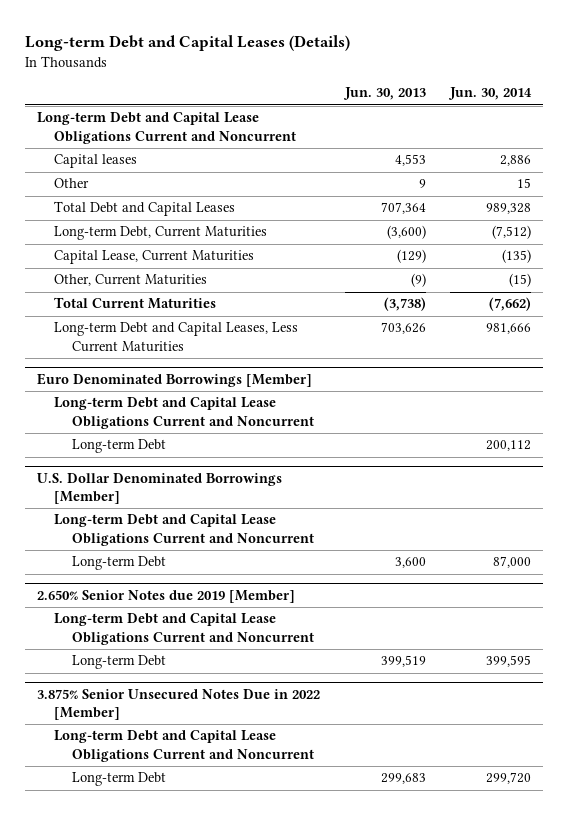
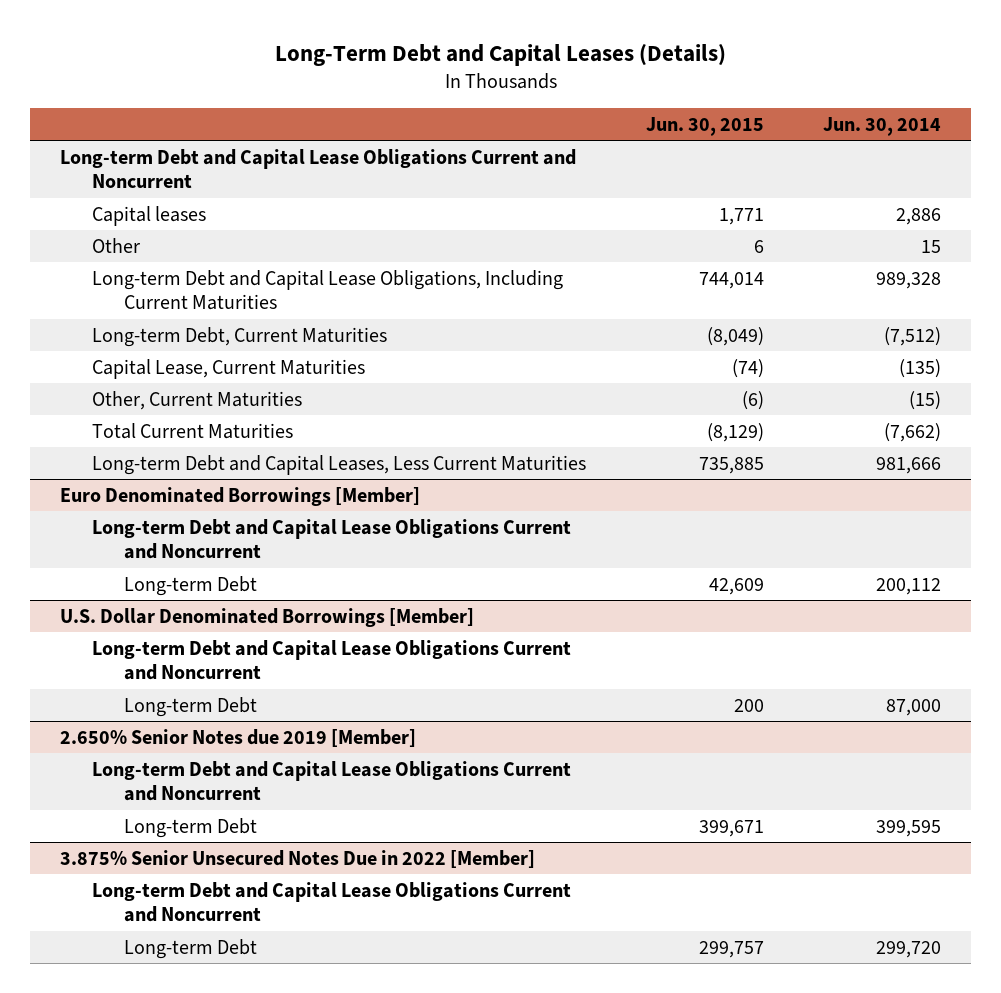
[24,35,350,52] Long-term Debt and Capital Leases (Details) -> [274,44,726,67] Long-Term Debt and Capital Leases (Details)
[342,87,426,101] Jun. 30, 2013 -> none
none -> [645,117,764,137] Jun. 30, 2015
[54,201,236,217] Total Debt and Capital Leases -> [92,269,564,311] Long-term Debt and Capital Lease Obligations, Including Current Maturities

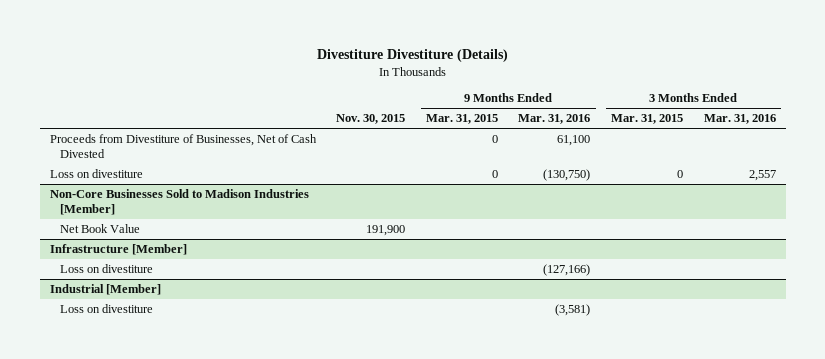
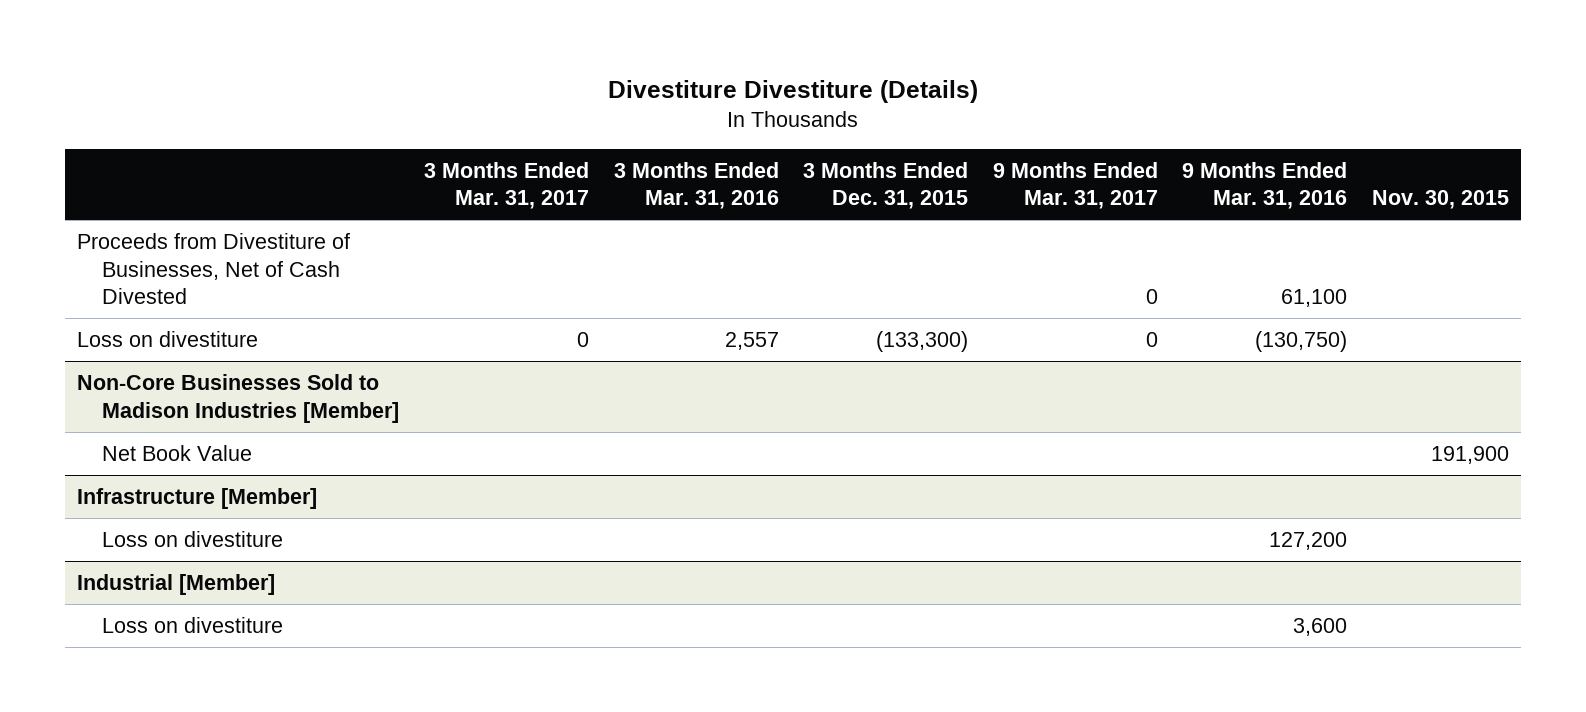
[425,114,498,125] Mar. 31, 2015 -> none
[611,114,684,125] Mar. 31, 2015 -> none
none -> [424,161,590,210] 3 Months Ended Mar. 31, 2017
none -> [803,161,969,210] 3 Months Ended Dec. 31, 2015
none -> [992,161,1158,210] 9 Months Ended Mar. 31, 2017
[543,264,591,277] (127,166) -> [1269,531,1348,550] 127,200
[555,304,591,317] (3,581) -> [1293,617,1348,636] 3,600

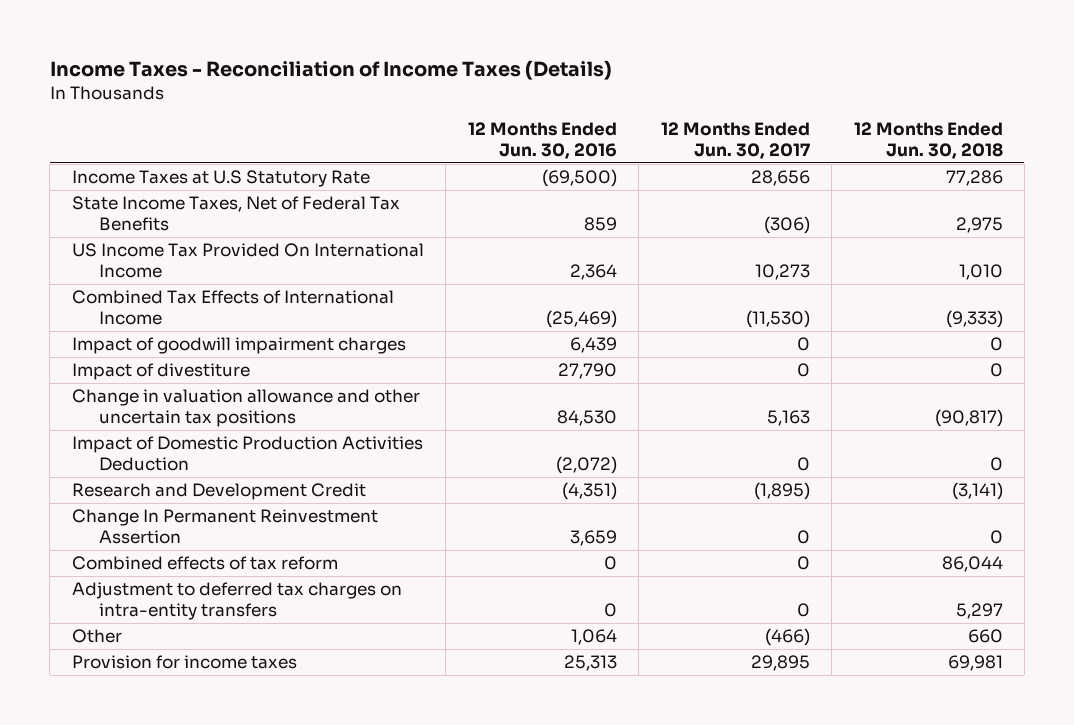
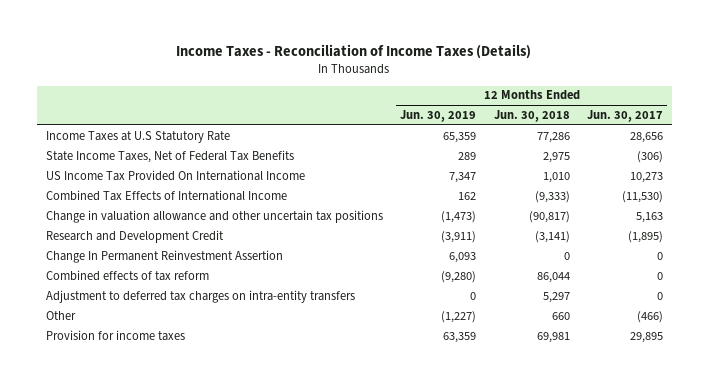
[467,122,617,160] 12 Months Ended Jun. 30, 2016 -> none
none -> [400,110,477,123] Jun. 30, 2019
[71,337,406,355] Impact of goodwill impairment charges -> none
[71,363,250,381] Impact of divestiture -> none
[71,436,423,471] Impact of Domestic Production Activities Deduction -> none

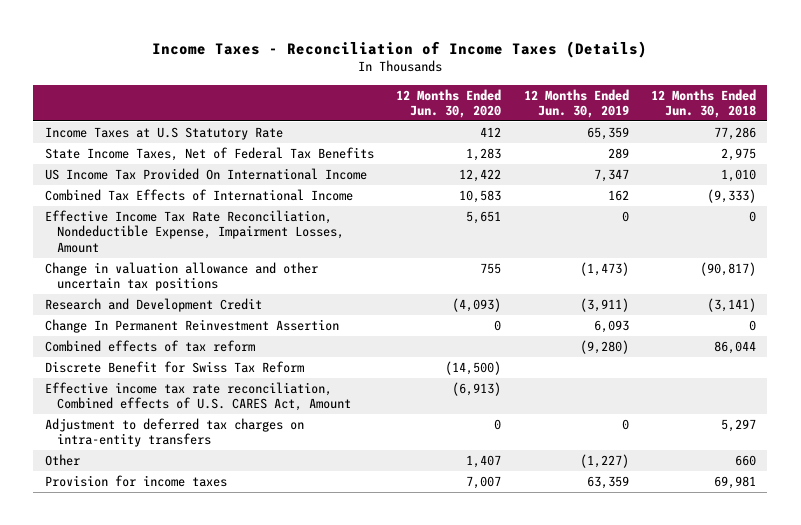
[587,110,664,123] Jun. 30, 2017 -> none
none -> [396,88,502,118] 12 Months Ended Jun. 30, 2020
none -> [44,210,344,253] Effective Income Tax Rate Reconciliation, Nondeductible Expense, Impairment Losses, Amount
none -> [44,361,304,374] Discrete Benefit for Swiss Tax Reform
none -> [44,382,351,412] Effective income tax rate reconciliation, Combined effects of U.S. CARES Act, Amount

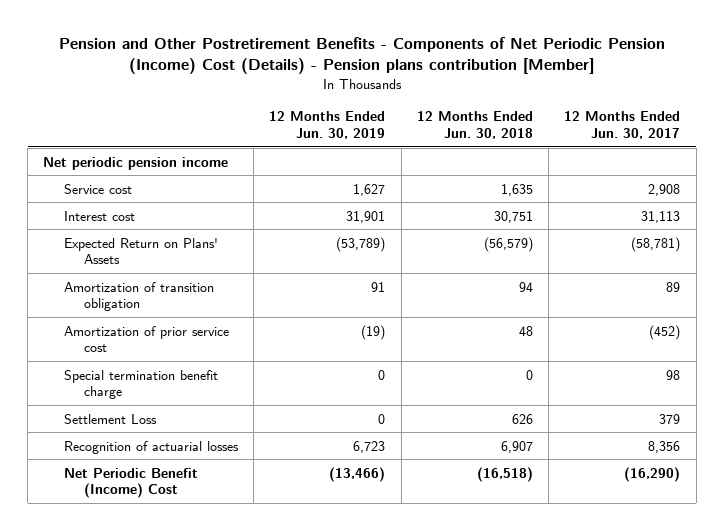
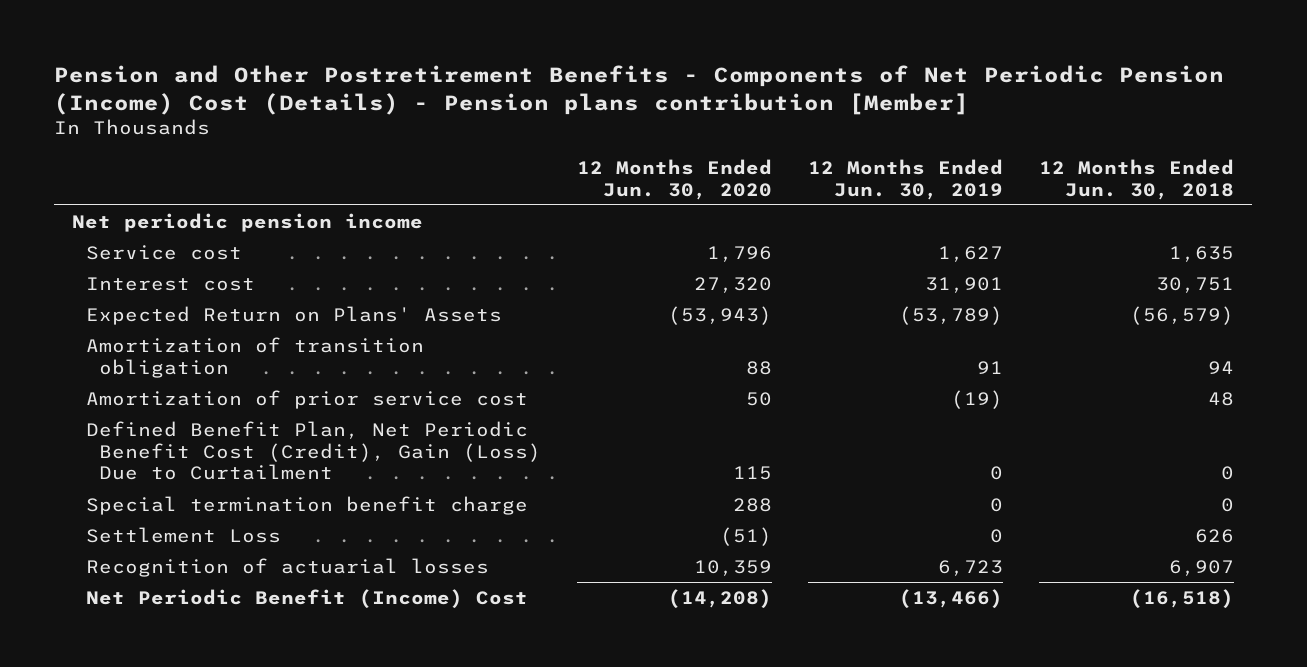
[564,111,681,140] 12 Months Ended Jun. 30, 2017 -> none
none -> [577,158,773,200] 12 Months Ended Jun. 30, 2020
none -> [85,420,542,481] Defined Benefit Plan, Net Periodic Benefit Cost (Credit), Gain (Loss) Due to Curtailment

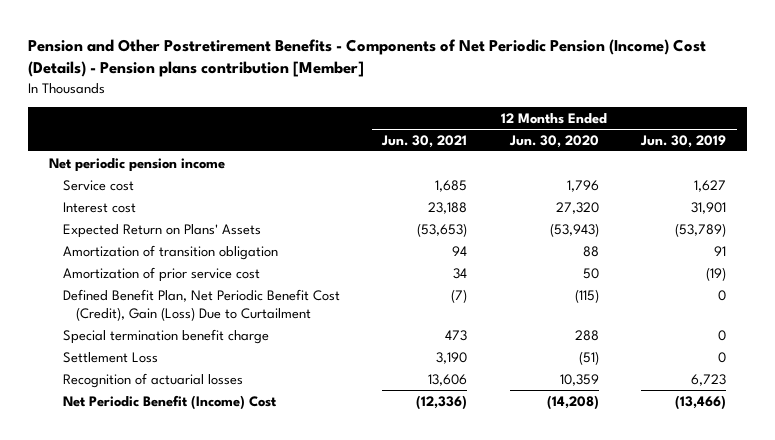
[1039,158,1235,200] 12 Months Ended Jun. 30, 2018 -> none
none -> [381,134,468,148] Jun. 30, 2021
[733,466,773,481] 115 -> [574,288,599,303] (115)

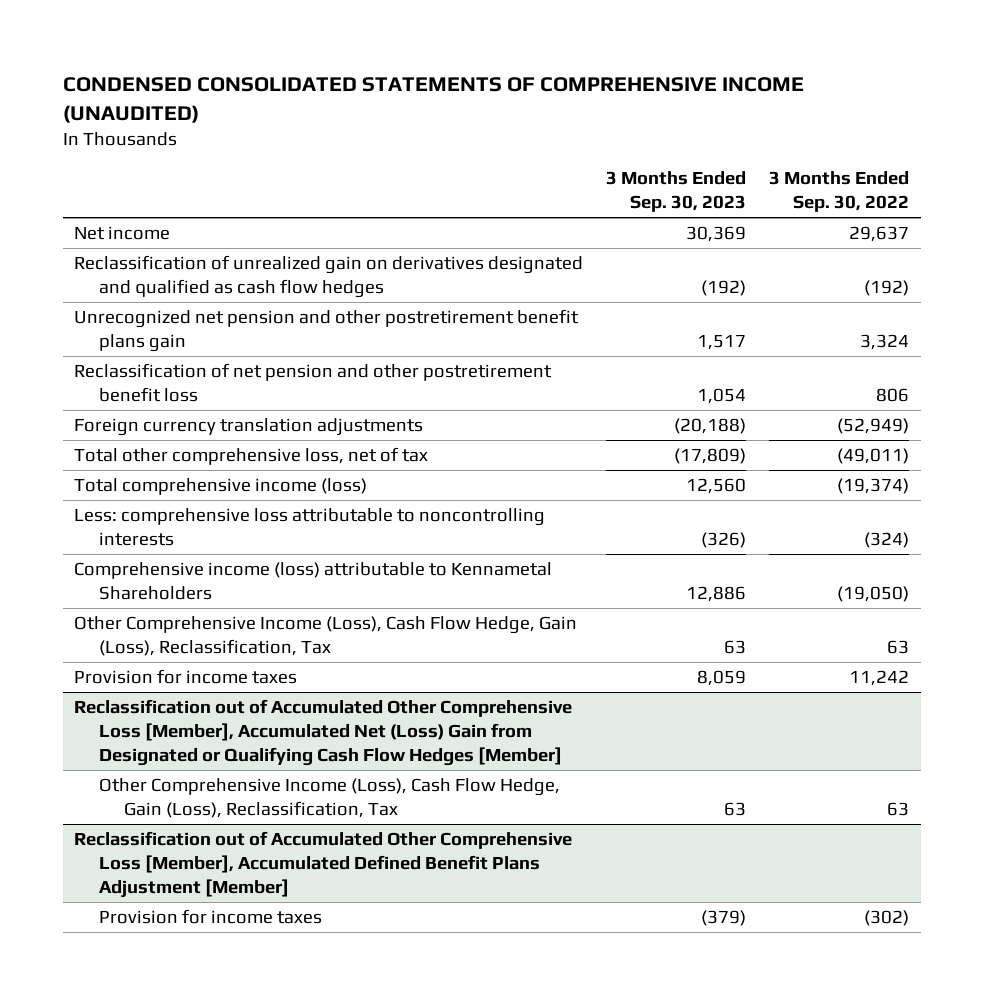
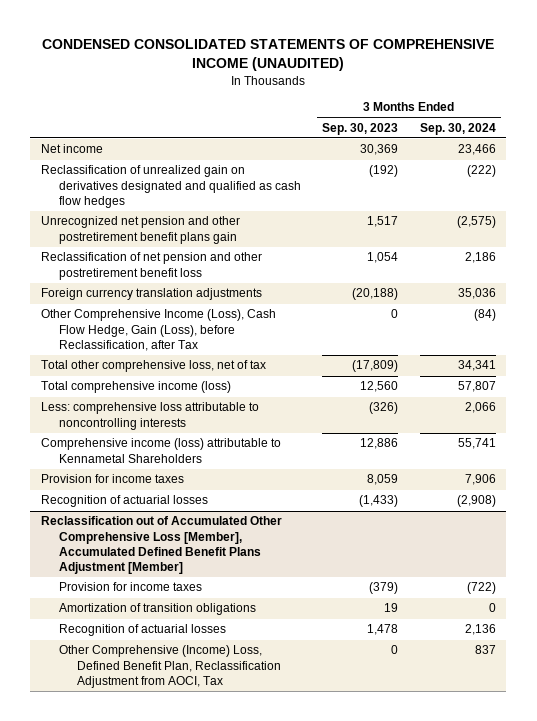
[769,171,910,212] 3 Months Ended Sep. 30, 2022 -> none
none -> [419,122,496,135] Sep. 30, 2024
none -> [41,309,277,352] Other Comprehensive Income (Loss), Cash Flow Hedge, Gain (Loss), before Reclassification, after Tax
[74,616,578,656] Other Comprehensive Income (Loss), Cash Flow Hedge, Gain (Loss), Reclassification, Tax -> none
[74,699,573,766] Reclassification out of Accumulated Other Comprehensive Loss [Member], Accumulated Net (Loss) Gain from Designated or Qualifying Cash Flow Hedges [Member] -> none
[98,778,560,818] Other Comprehensive Income (Loss), Cash Flow Hedge, Gain (Loss), Reclassification, Tax -> none
none -> [41,495,209,508] Recognition of actuarial losses
none -> [59,603,257,616] Amortization of transition obligations
none -> [59,624,227,637] Recognition of actuarial losses
none -> [59,645,282,689] Other Comprehensive (Income) Loss, Defined Benefit Plan, Reclassification Adjustment from AOCI, Tax

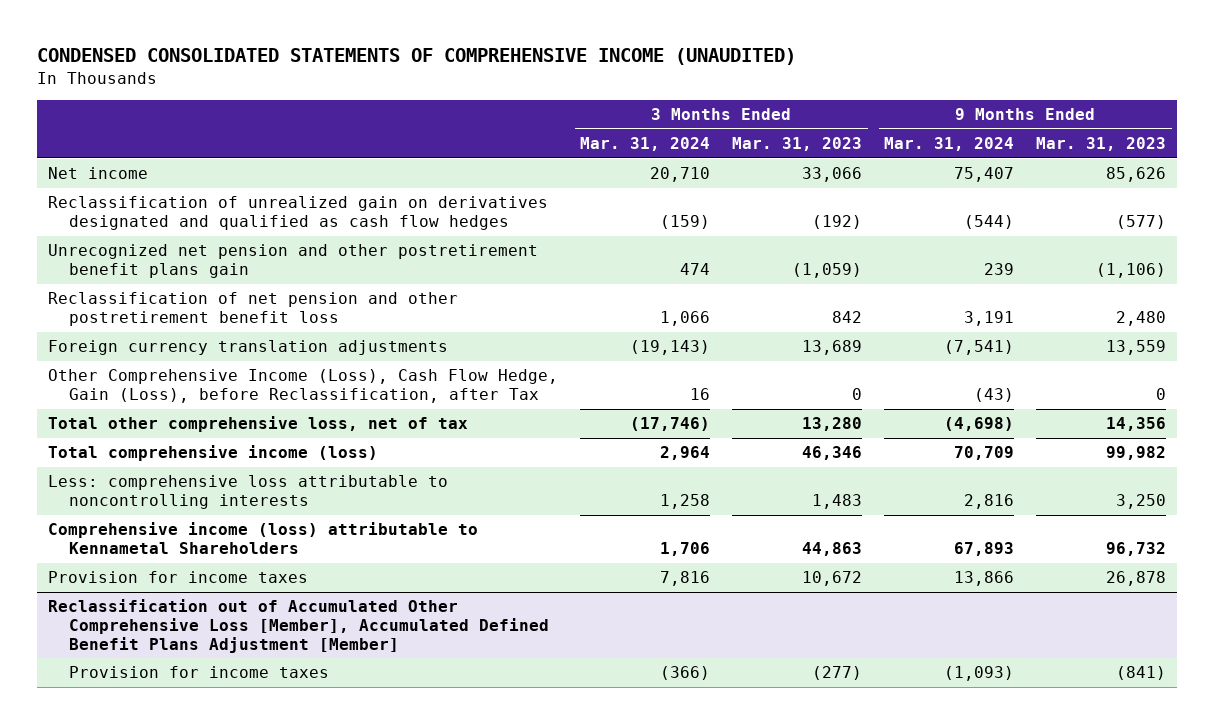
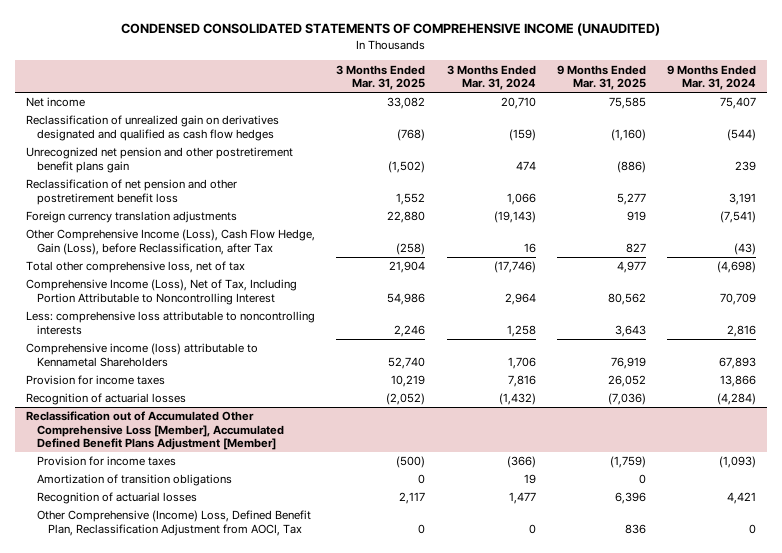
[732,136,863,151] Mar. 31, 2023 -> none
[1036,136,1167,151] Mar. 31, 2023 -> none
none -> [336,64,426,90] 3 Months Ended Mar. 31, 2025
none -> [557,64,647,90] 9 Months Ended Mar. 31, 2025
[48,445,379,462] Total comprehensive income (loss) -> [25,279,297,305] Comprehensive Income (Loss), Net of Tax, Including Portion Attributable to Noncontrolling Interest
none -> [25,393,186,406] Recognition of actuarial losses
none -> [36,474,232,487] Amortization of transition obligations
none -> [36,492,197,505] Recognition of actuarial losses
none -> [36,510,311,536] Other Comprehensive (Income) Loss, Defined Benefit Plan, Reclassification Adjustment from AOCI, Tax

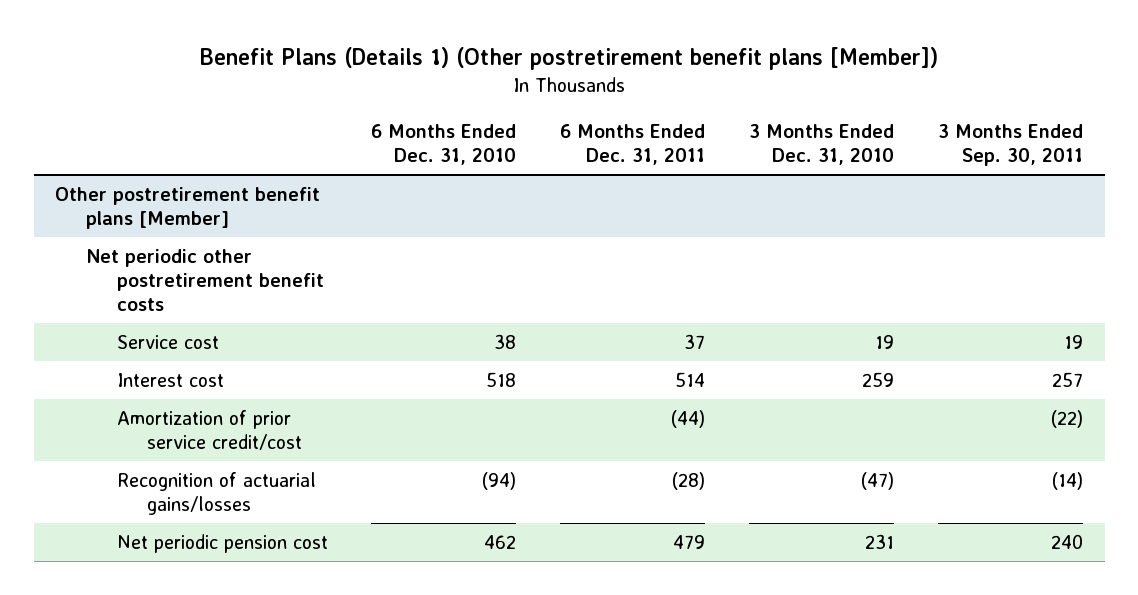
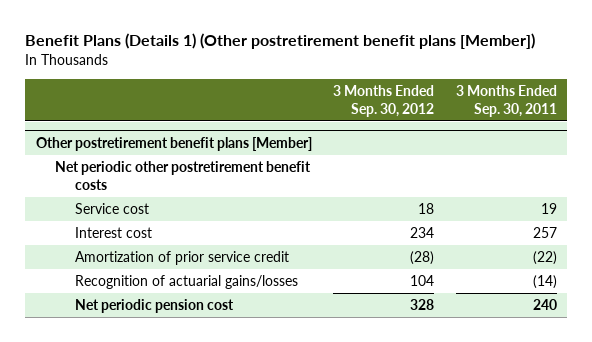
[371,123,517,165] 6 Months Ended Dec. 31, 2010 -> none
[560,123,706,165] 6 Months Ended Dec. 31, 2011 -> none
[748,123,894,165] 3 Months Ended Dec. 31, 2010 -> none
none -> [333,84,435,117] 3 Months Ended Sep. 30, 2012
[116,410,303,450] Amortization of prior service credit/cost -> [74,251,289,266] Amortization of prior service credit

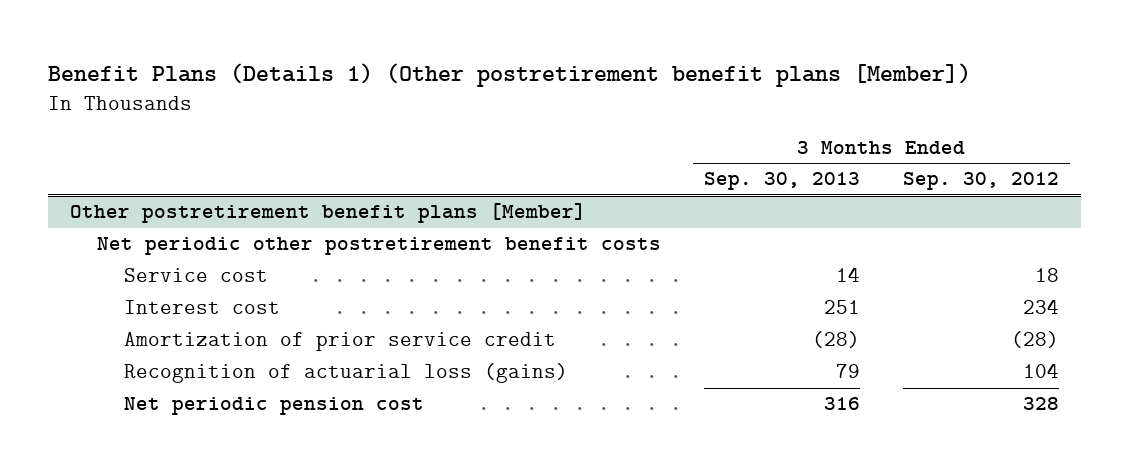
[455,84,557,117] 3 Months Ended Sep. 30, 2011 -> none
none -> [703,172,860,191] Sep. 30, 2013
[74,275,298,290] Recognition of actuarial gains/losses -> [123,363,568,384] Recognition of actuarial loss (gains)

